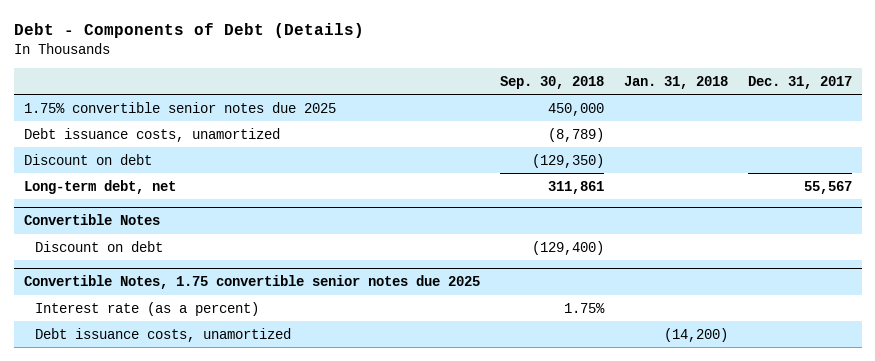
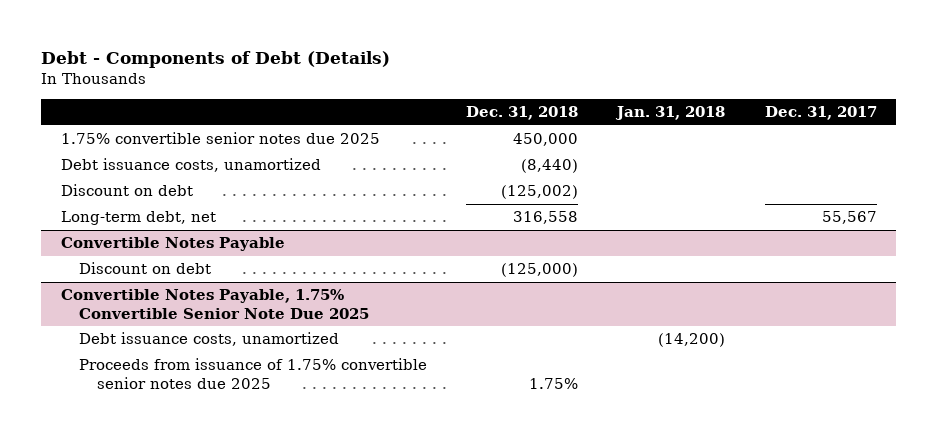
[499,75,604,89] Sep. 30, 2018 -> none
none -> [466,106,579,121] Dec. 31, 2018
[23,214,160,226] Convertible Notes -> [60,237,285,252] Convertible Notes Payable
[35,301,260,316] Interest rate (as a percent) -> none
[23,275,480,290] Convertible Notes, 1.75 convertible senior notes due 2025 -> [60,289,370,319] Convertible Notes Payable, 1.75% Convertible Senior Note Due 2025
none -> [79,358,428,389] Proceeds from issuance of 1.75% convertible senior notes due 2025

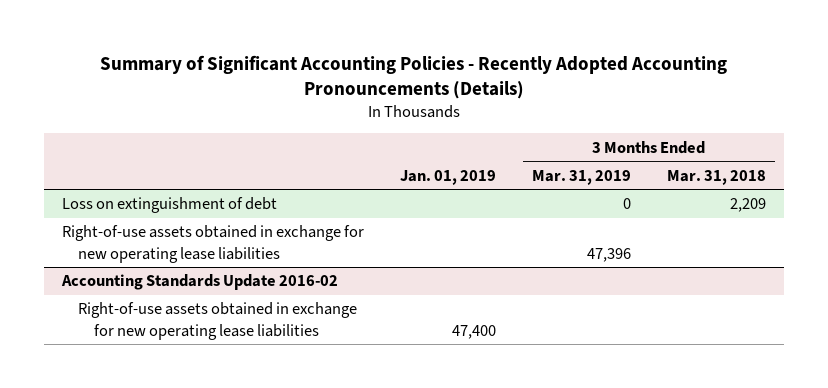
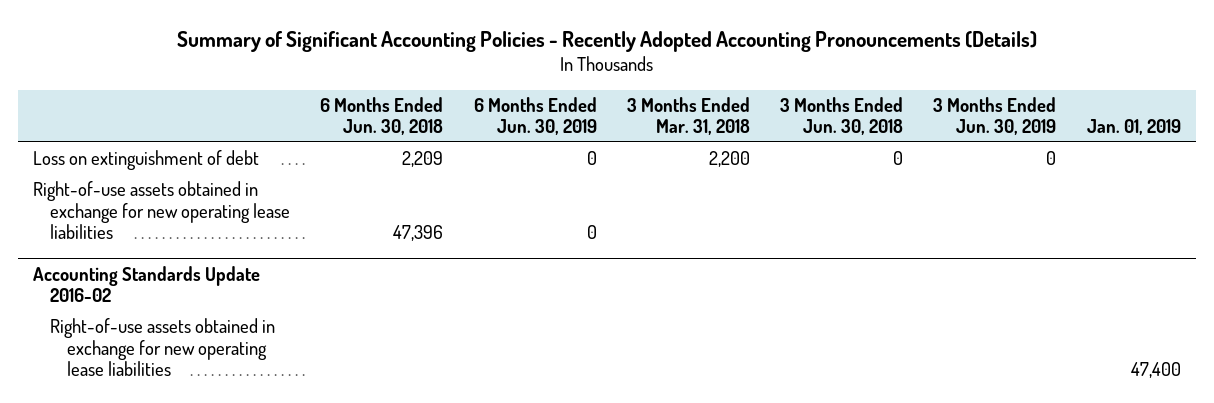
[532,169,632,185] Mar. 31, 2019 -> none
none -> [320,96,444,136] 6 Months Ended Jun. 30, 2018
none -> [473,96,597,136] 6 Months Ended Jun. 30, 2019
none -> [780,96,904,136] 3 Months Ended Jun. 30, 2018
none -> [933,96,1057,136] 3 Months Ended Jun. 30, 2019
[730,198,767,213] 2,209 -> [708,151,750,168] 2,200

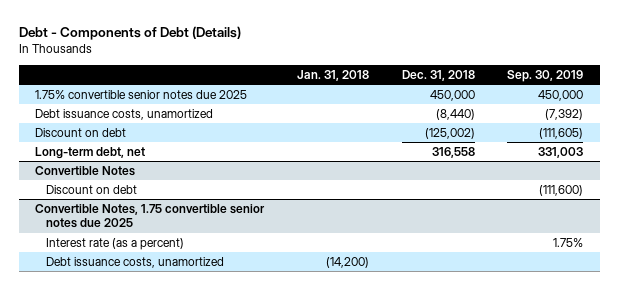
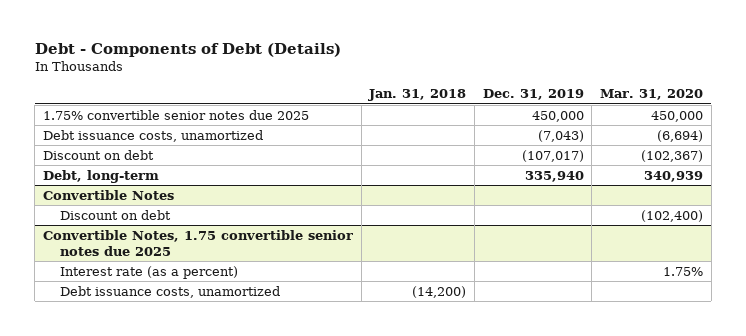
[401,69,475,81] Dec. 31, 2018 -> none
[507,69,584,82] Sep. 30, 2019 -> none
none -> [482,89,584,101] Dec. 31, 2019
none -> [600,89,704,101] Mar. 31, 2020
[35,147,146,160] Long-term debt, net -> [42,169,159,183] Debt, long-term

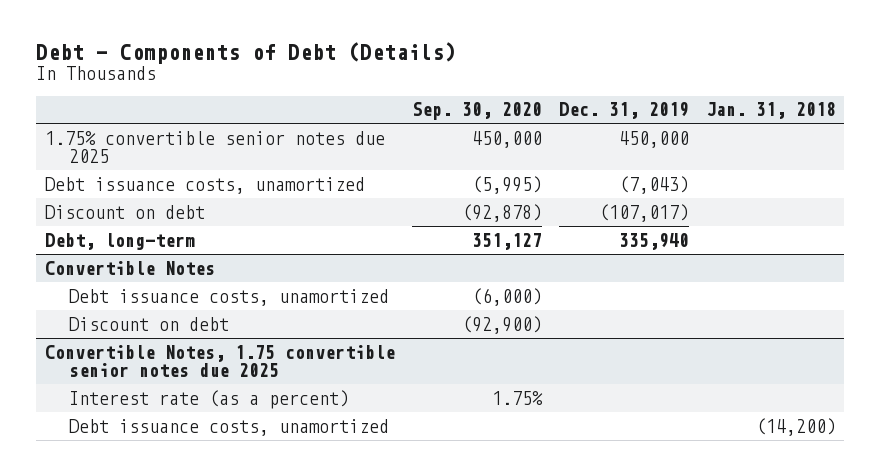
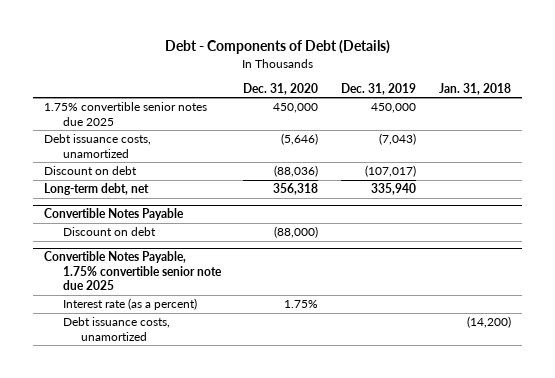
[411,102,542,121] Sep. 30, 2020 -> none
none -> [243,82,319,95] Dec. 31, 2020
[68,288,389,306] Debt issuance costs, unamortized -> none
[44,232,195,250] Debt, long-term -> [44,183,150,196] Long-term debt, net
[44,260,215,275] Convertible Notes -> [44,208,185,221] Convertible Notes Payable
[44,344,395,377] Convertible Notes, 1.75 convertible senior notes due 2025 -> [44,251,222,290] Convertible Notes Payable, 1.75% convertible senior note due 2025

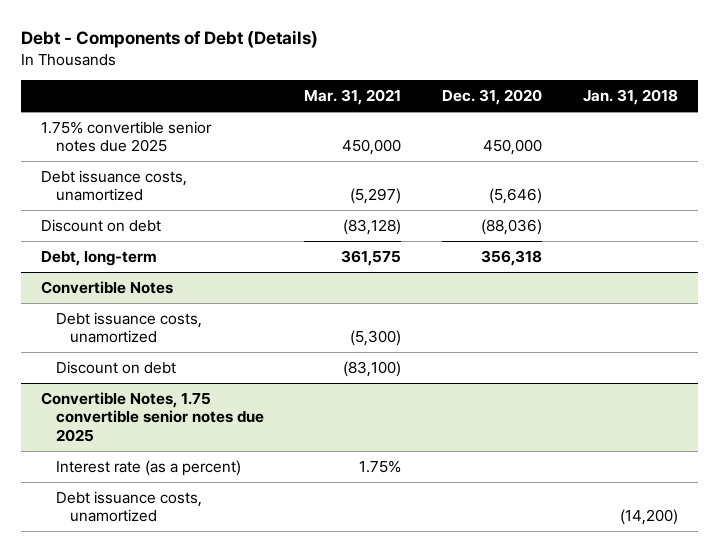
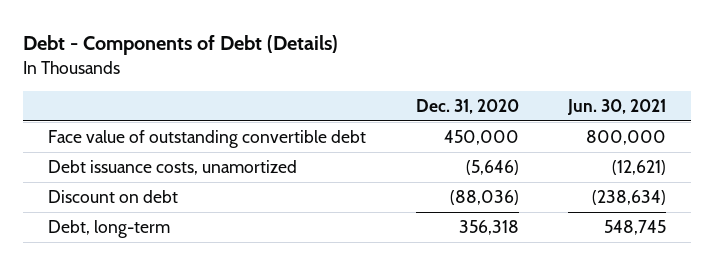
[304,89,402,106] Mar. 31, 2021 -> none
[582,89,678,106] Jan. 31, 2018 -> none
none -> [567,99,667,116] Jun. 30, 2021
[41,120,213,153] 1.75% convertible senior notes due 2025 -> [47,130,366,149] Face value of outstanding convertible debt
[41,280,174,294] Convertible Notes -> none
[55,311,202,344] Debt issuance costs, unamortized -> none
[55,360,176,374] Discount on debt -> none
[41,391,264,443] Convertible Notes, 1.75 convertible senior notes due 2025 -> none
[55,459,241,476] Interest rate (as a percent) -> none
[55,490,202,523] Debt issuance costs, unamortized -> none

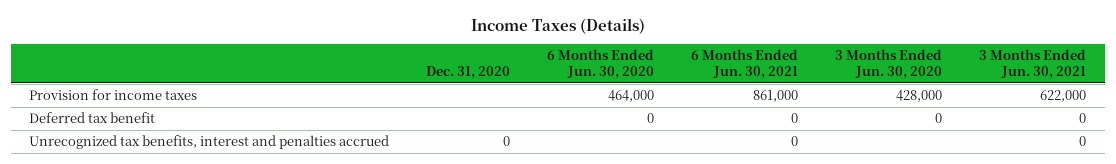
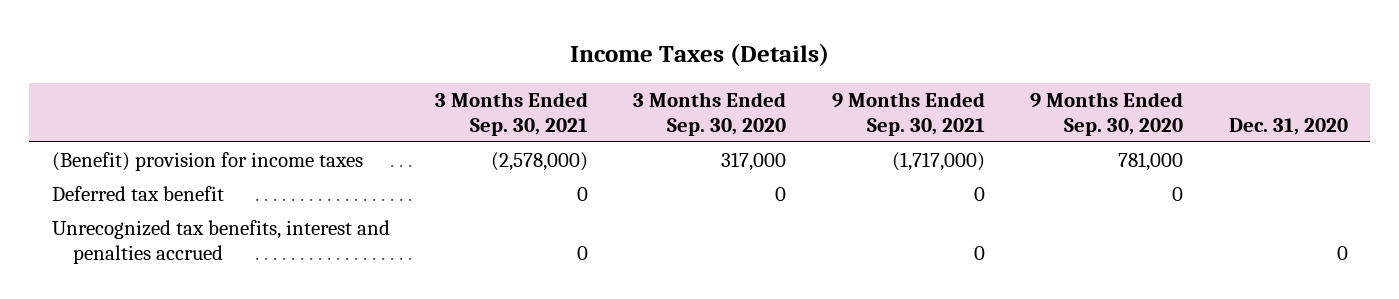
[547,49,655,80] 6 Months Ended Jun. 30, 2020 -> none
[691,49,799,80] 6 Months Ended Jun. 30, 2021 -> none
[835,49,943,80] 3 Months Ended Jun. 30, 2020 -> none
[979,49,1087,80] 3 Months Ended Jun. 30, 2021 -> none
none -> [434,92,588,136] 3 Months Ended Sep. 30, 2021
none -> [633,92,787,136] 3 Months Ended Sep. 30, 2020
none -> [831,92,985,136] 9 Months Ended Sep. 30, 2021
none -> [1030,92,1184,136] 9 Months Ended Sep. 30, 2020
[29,89,198,101] Provision for income taxes -> [51,152,363,172] (Benefit) provision for income taxes

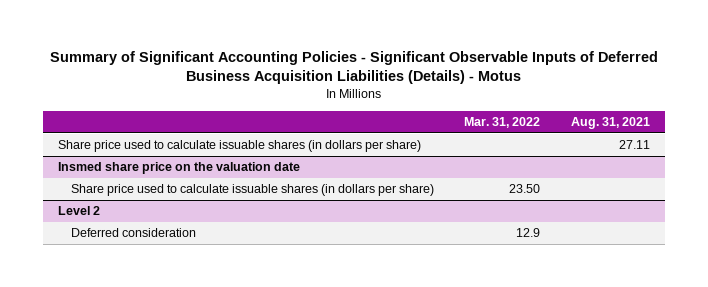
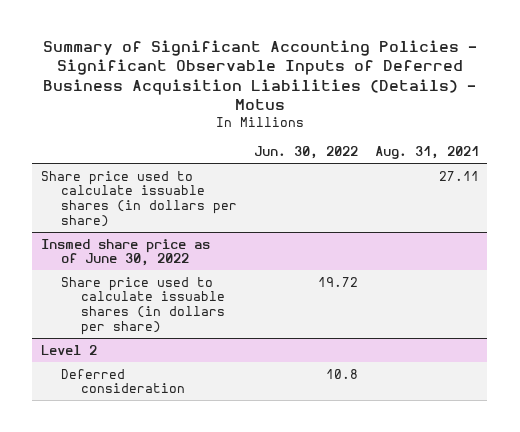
[464,116,541,128] Mar. 31, 2022 -> none
none -> [253,146,358,160] Jun. 30, 2022
[57,162,300,175] Insmed share price on the valuation date -> [40,238,210,267] Insmed share price as of June 30, 2022

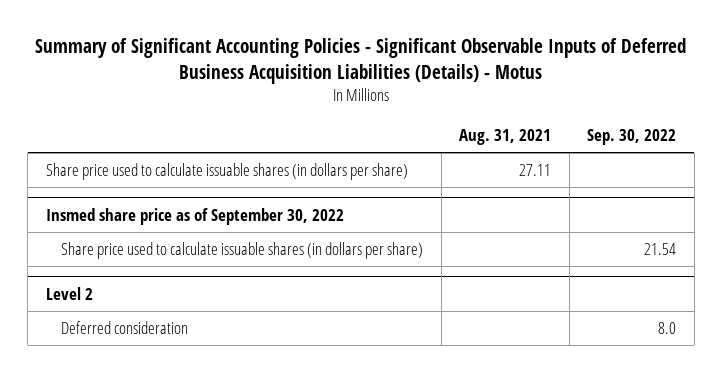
[253,146,358,160] Jun. 30, 2022 -> none
none -> [587,129,677,146] Sep. 30, 2022
[40,238,210,267] Insmed share price as of June 30, 2022 -> [45,207,344,225] Insmed share price as of September 30, 2022

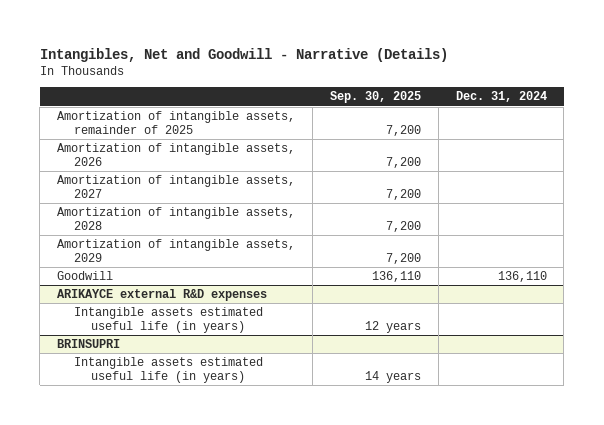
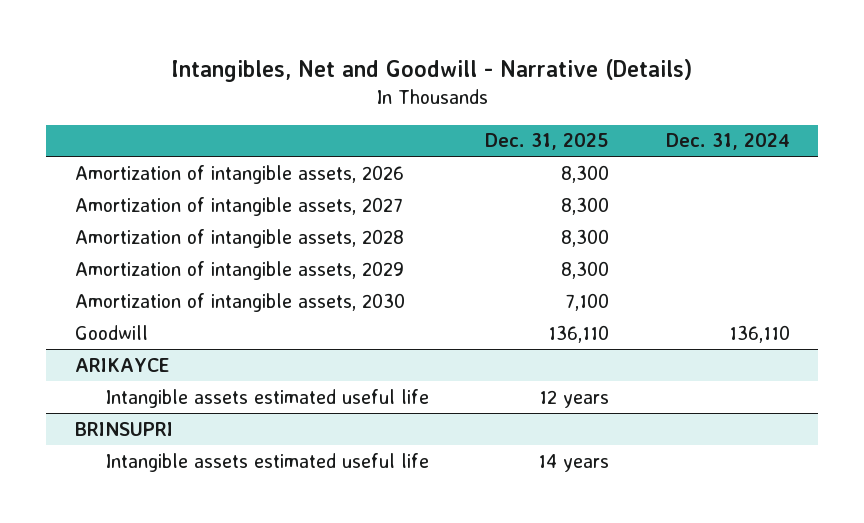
[329,91,421,104] Sep. 30, 2025 -> none
none -> [485,133,610,151] Dec. 31, 2025
[57,111,296,135] Amortization of intangible assets, remainder of 2025 -> none
none -> [74,292,405,312] Amortization of intangible assets, 2030
[57,289,268,302] ARIKAYCE external R&D expenses -> [74,357,170,372] ARIKAYCE
[74,307,264,334] Intangible assets estimated useful life (in years) -> [104,388,429,408] Intangible assets estimated useful life
[74,357,264,384] Intangible assets estimated useful life (in years) -> [104,452,429,472] Intangible assets estimated useful life

